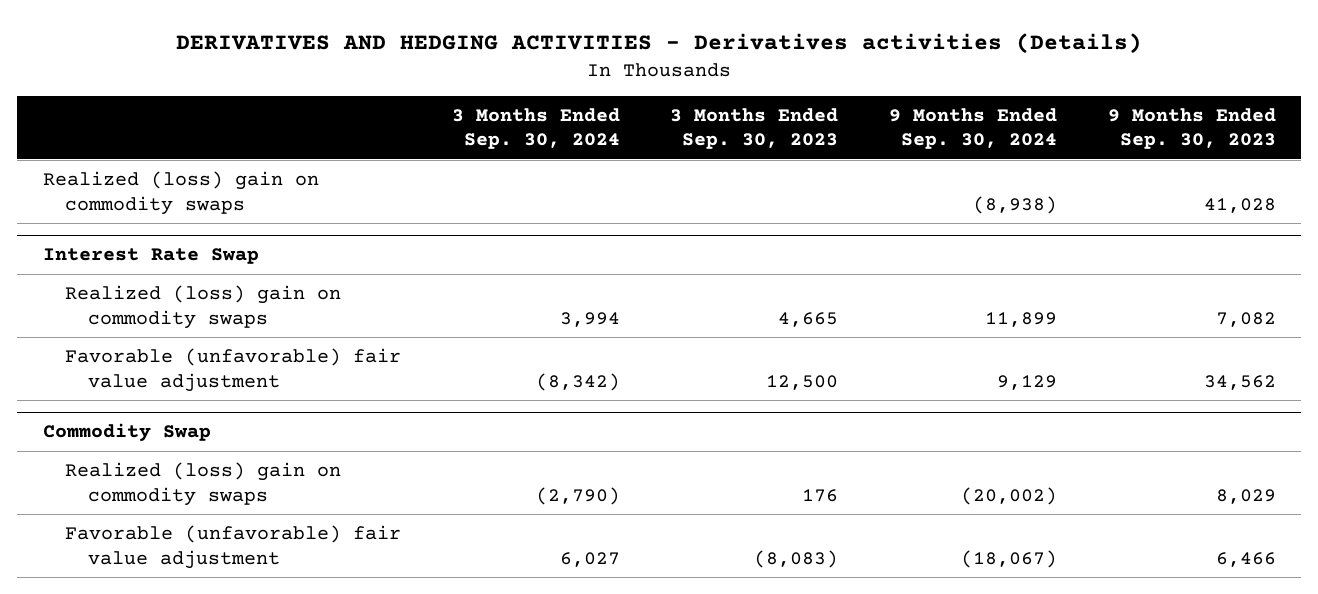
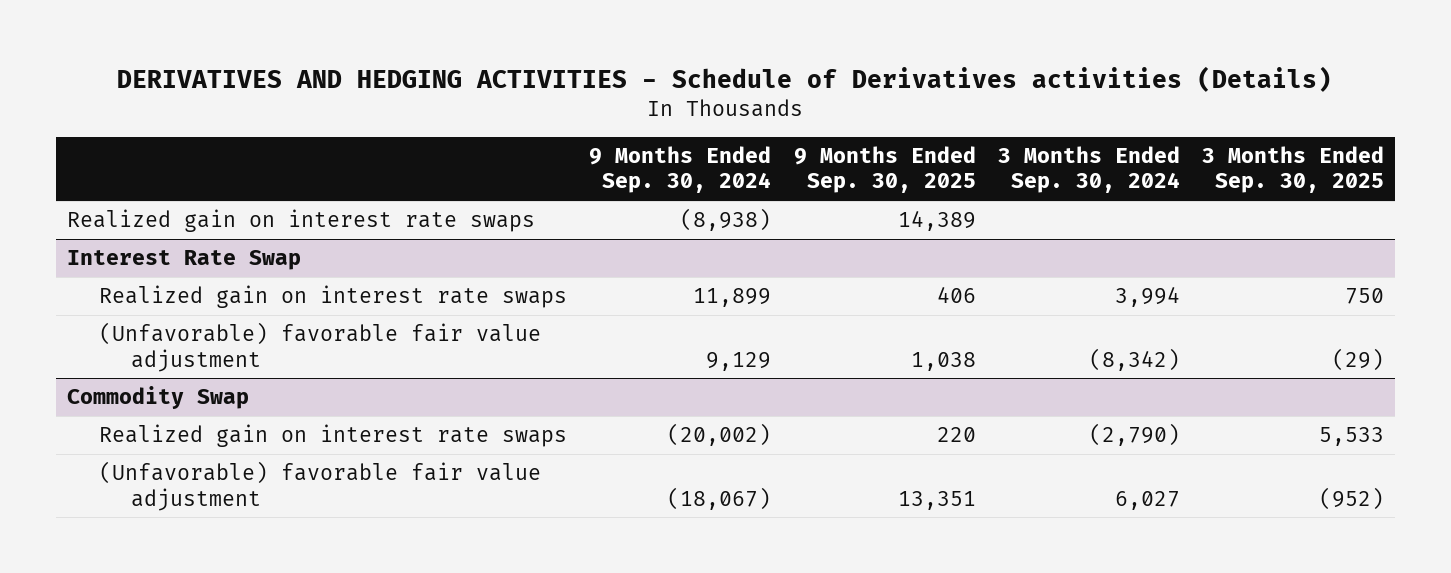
[176,32,1143,54] DERIVATIVES AND HEDGING ACTIVITIES - Derivatives activities (Details) -> [117,65,1333,92] DERIVATIVES AND HEDGING ACTIVITIES - Schedule of Derivatives activities (Details)
[670,107,839,150] 3 Months Ended Sep. 30, 2023 -> none
[1107,107,1276,150] 9 Months Ended Sep. 30, 2023 -> none
none -> [793,145,976,194] 9 Months Ended Sep. 30, 2025
none -> [1202,145,1385,194] 3 Months Ended Sep. 30, 2025
[42,170,319,215] Realized (loss) gain on commodity swaps -> [66,209,535,233] Realized gain on interest rate swaps
[65,284,342,329] Realized (loss) gain on commodity swaps -> [98,285,567,309] Realized gain on interest rate swaps
[65,347,402,392] Favorable (unfavorable) fair value adjustment -> [98,322,541,372] (Unfavorable) favorable fair value adjustment
[65,461,342,506] Realized (loss) gain on commodity swaps -> [98,424,567,448] Realized gain on interest rate swaps
[65,524,402,569] Favorable (unfavorable) fair value adjustment -> [98,461,541,511] (Unfavorable) favorable fair value adjustment

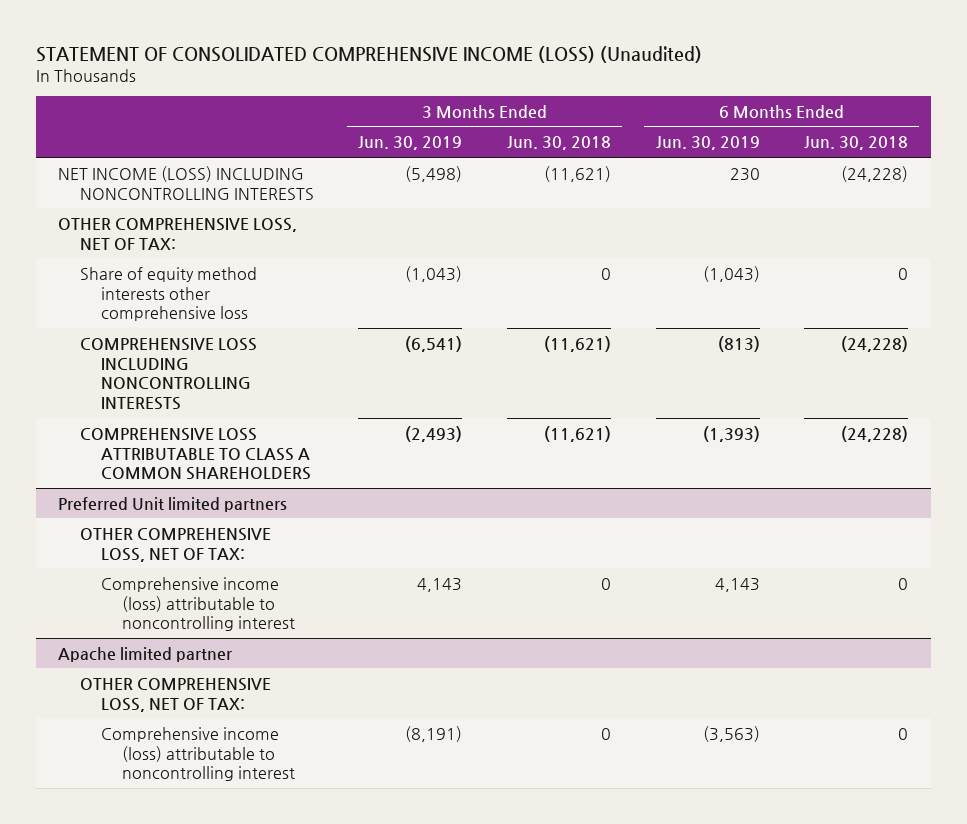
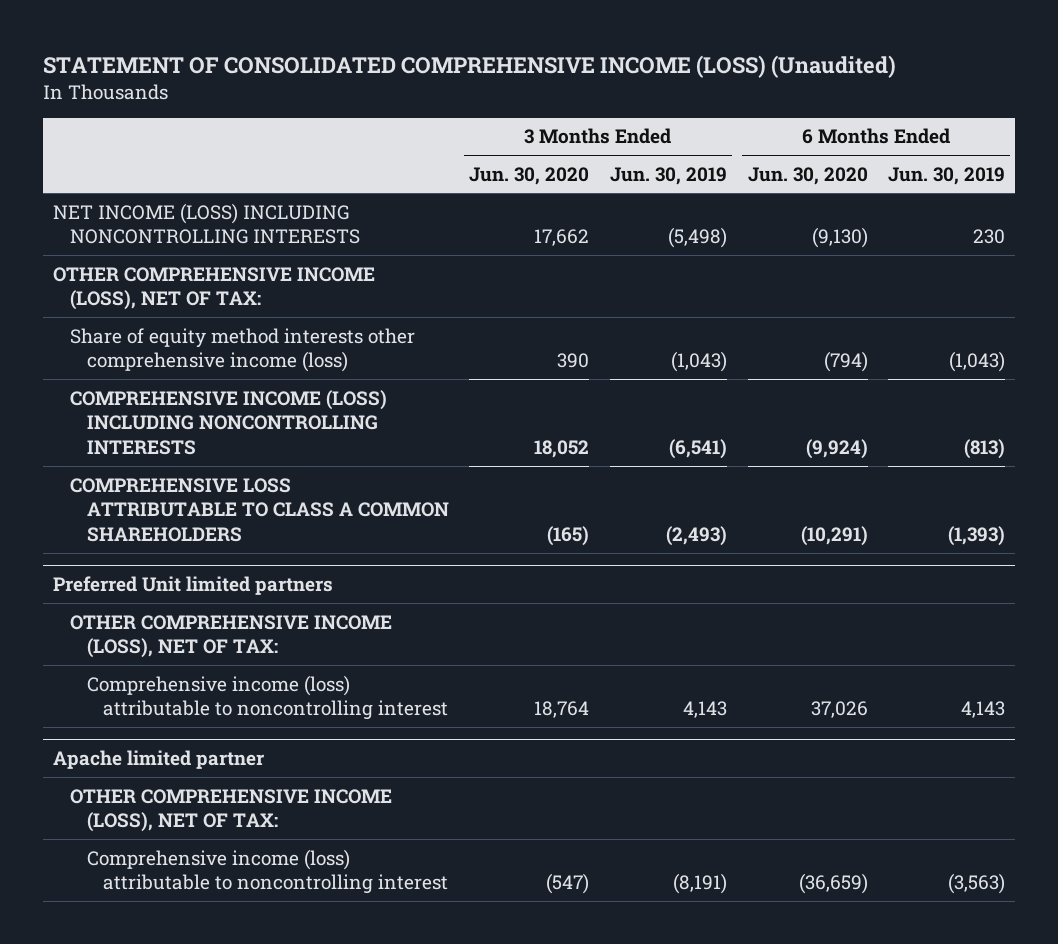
[506,136,611,151] Jun. 30, 2018 -> none
[804,136,909,151] Jun. 30, 2018 -> none
none -> [469,166,590,185] Jun. 30, 2020
none -> [747,166,868,185] Jun. 30, 2020
[58,217,298,250] OTHER COMPREHENSIVE LOSS, NET OF TAX: -> [53,266,376,311] OTHER COMPREHENSIVE INCOME (LOSS), NET OF TAX:
[79,266,257,322] Share of equity method interests other comprehensive loss -> [69,327,415,373] Share of equity method interests other comprehensive income (loss)
[79,337,257,411] COMPREHENSIVE LOSS INCLUDING NONCONTROLLING INTERESTS -> [69,389,387,455] COMPREHENSIVE INCOME (LOSS) INCLUDING NONCONTROLLING INTERESTS
[79,527,271,562] OTHER COMPREHENSIVE LOSS, NET OF TAX: -> [69,614,392,659] OTHER COMPREHENSIVE INCOME (LOSS), NET OF TAX:
[79,677,271,712] OTHER COMPREHENSIVE LOSS, NET OF TAX: -> [69,788,392,833] OTHER COMPREHENSIVE INCOME (LOSS), NET OF TAX:

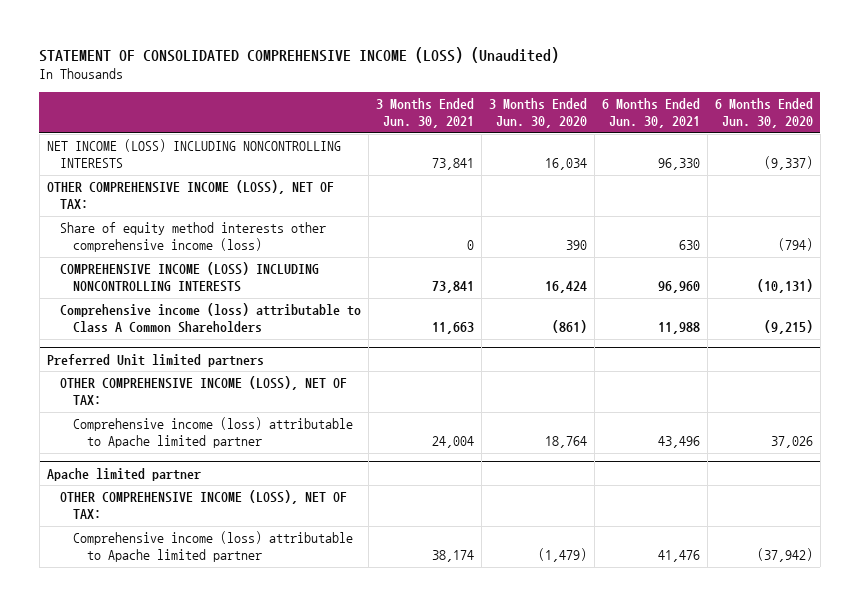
[609,166,727,185] Jun. 30, 2019 -> none
[888,166,1006,185] Jun. 30, 2019 -> none
none -> [376,97,475,129] 3 Months Ended Jun. 30, 2021
none -> [601,97,700,129] 6 Months Ended Jun. 30, 2021
[534,229,590,247] 17,662 -> [544,158,587,171] 16,034
[811,227,868,249] (9,130) -> [763,156,813,171] (9,337)
[534,439,590,458] 18,052 -> [544,281,587,294] 16,424
[805,438,868,459] (9,924) -> [756,279,813,294] (10,131)
[69,477,449,542] COMPREHENSIVE LOSS ATTRIBUTABLE TO CLASS A COMMON SHAREHOLDERS -> [60,303,362,334] Comprehensive income (loss) attributable to Class A Common Shareholders
[547,525,590,546] (165) -> [551,320,587,334] (861)
[800,525,868,546] (10,291) -> [763,320,813,335] (9,215)
[86,674,449,721] Comprehensive income (loss) attributable to noncontrolling interest -> [73,417,354,449] Comprehensive income (loss) attributable to Apache limited partner
[86,848,449,895] Comprehensive income (loss) attributable to noncontrolling interest -> [73,531,354,563] Comprehensive income (loss) attributable to Apache limited partner
[546,873,590,895] (547) -> [537,548,587,563] (1,479)
[798,873,868,895] (36,659) -> [756,548,813,563] (37,942)

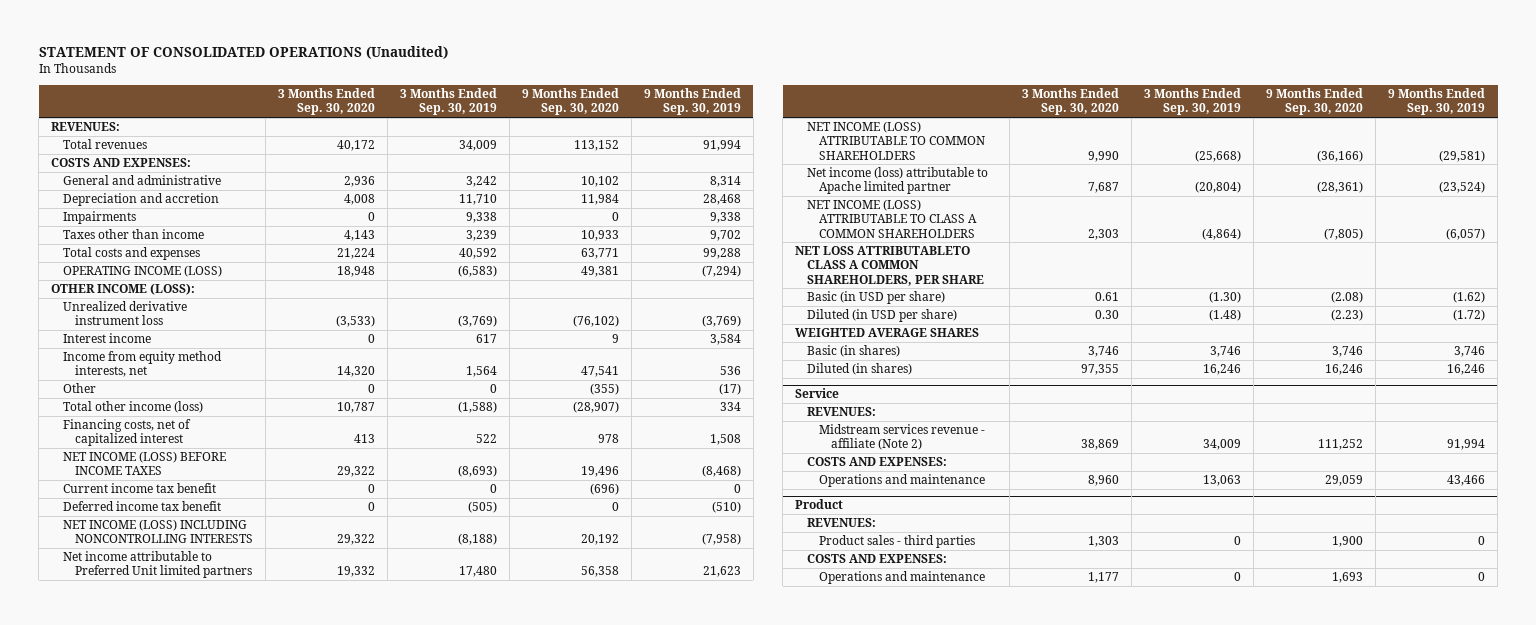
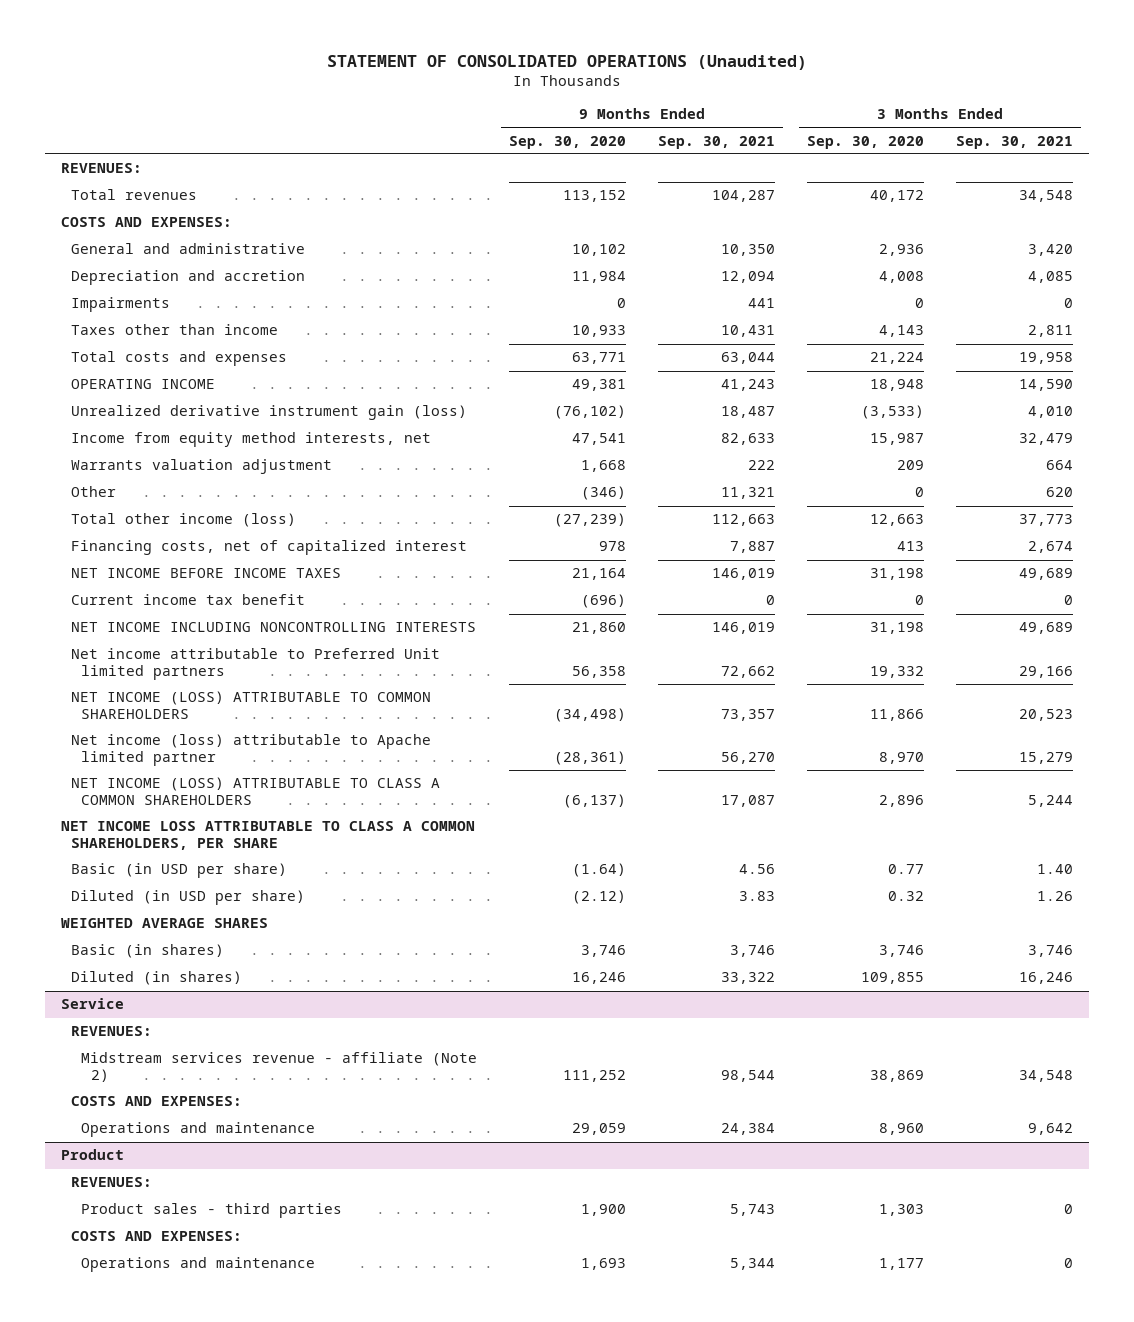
[400,88,498,116] 3 Months Ended Sep. 30, 2019 -> none
[643,88,741,116] 9 Months Ended Sep. 30, 2019 -> none
none -> [658,135,776,149] Sep. 30, 2021
none -> [956,135,1074,149] Sep. 30, 2021
[51,283,196,296] OTHER INCOME (LOSS): -> none
[63,333,152,344] Interest income -> none
[63,265,223,278] OPERATING INCOME (LOSS) -> [70,379,215,390] OPERATING INCOME
[63,301,188,326] Unrealized derivative instrument loss -> [70,405,467,421] Unrealized derivative instrument gain (loss)
[337,366,376,378] 14,320 -> [870,433,925,446] 15,987
none -> [70,459,332,475] Warrants valuation adjustment
[589,383,619,396] (355) -> [580,486,626,501] (346)
[337,402,376,414] 10,787 -> [870,514,925,527] 12,663
[572,401,619,414] (28,907) -> [553,513,626,528] (27,239)
[63,451,227,476] NET INCOME (LOSS) BEFORE INCOME TAXES -> [70,568,341,579] NET INCOME BEFORE INCOME TAXES
[337,466,376,478] 29,322 -> [870,568,925,581] 31,198
[580,466,619,478] 19,496 -> [571,568,626,581] 21,164
[63,501,222,512] Deferred income tax benefit -> none
[63,519,254,544] NET INCOME (LOSS) INCLUDING NONCONTROLLING INTERESTS -> [70,622,476,633] NET INCOME INCLUDING NONCONTROLLING INTERESTS
[337,534,376,546] 29,322 -> [870,622,925,635] 31,198
[580,534,619,546] 20,192 -> [571,622,626,635] 21,860
[1088,150,1120,162] 9,990 -> [870,708,925,721] 11,866
[1317,149,1364,162] (36,166) -> [553,707,626,722] (34,498)
[1088,182,1120,194] 7,687 -> [879,751,925,764] 8,970
[1088,228,1120,240] 2,303 -> [879,794,925,807] 2,896
[1324,227,1364,240] (7,805) -> [562,793,626,808] (6,137)
[795,246,985,286] NET LOSS ATTRIBUTABLETO CLASS A COMMON SHAREHOLDERS, PER SHARE -> [60,821,475,850] NET INCOME LOSS ATTRIBUTABLE TO CLASS A COMMON SHAREHOLDERS, PER SHARE
[1095,292,1120,302] 0.61 -> [888,864,925,875] 0.77
[1331,291,1364,304] (2.08) -> [571,863,626,878] (1.64)
[1095,310,1120,320] 0.30 -> [888,891,925,902] 0.32
[1331,309,1364,322] (2.23) -> [571,890,626,905] (2.12)
[1081,364,1120,376] 97,355 -> [861,972,925,985] 109,855

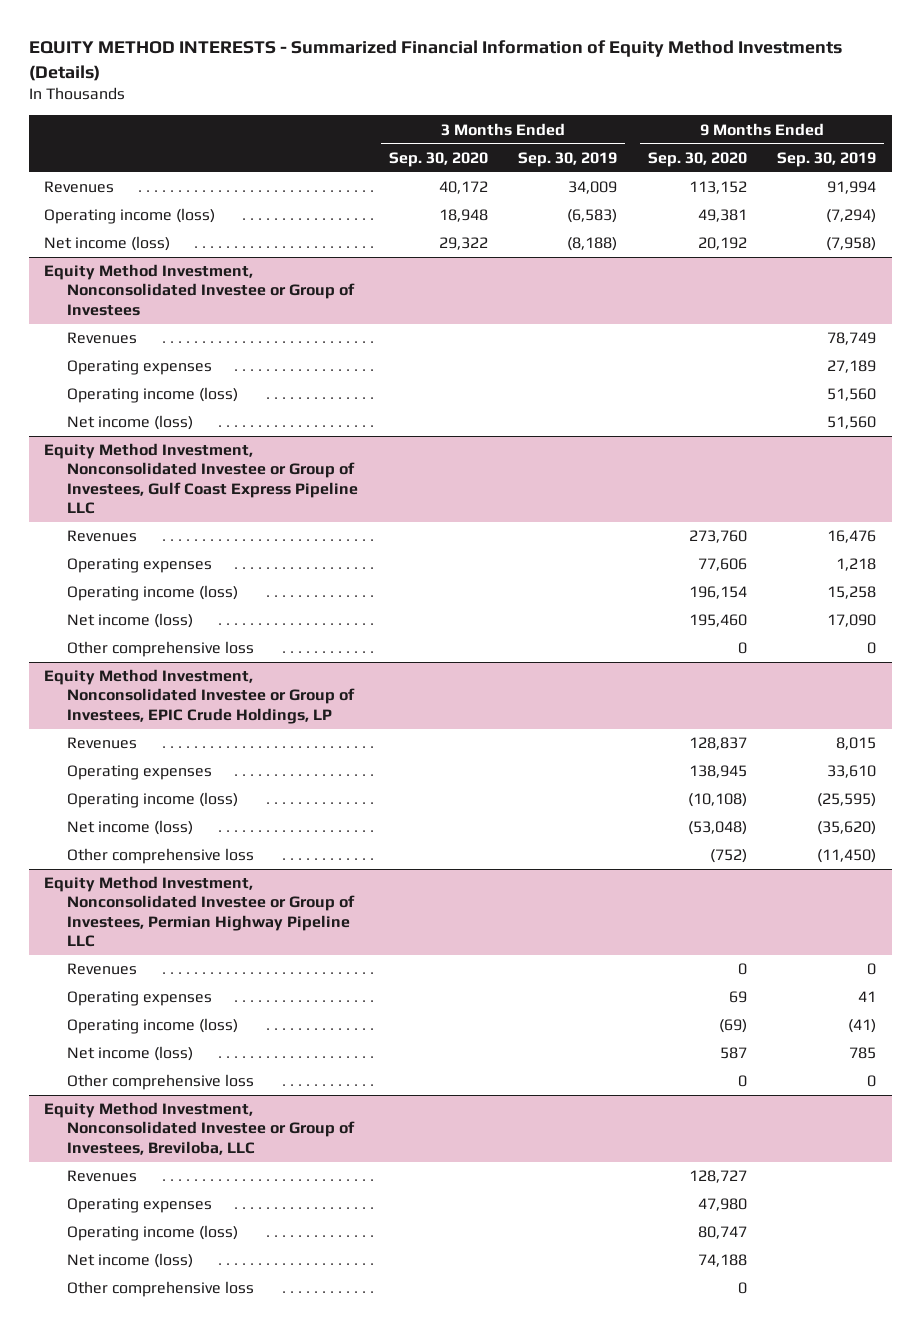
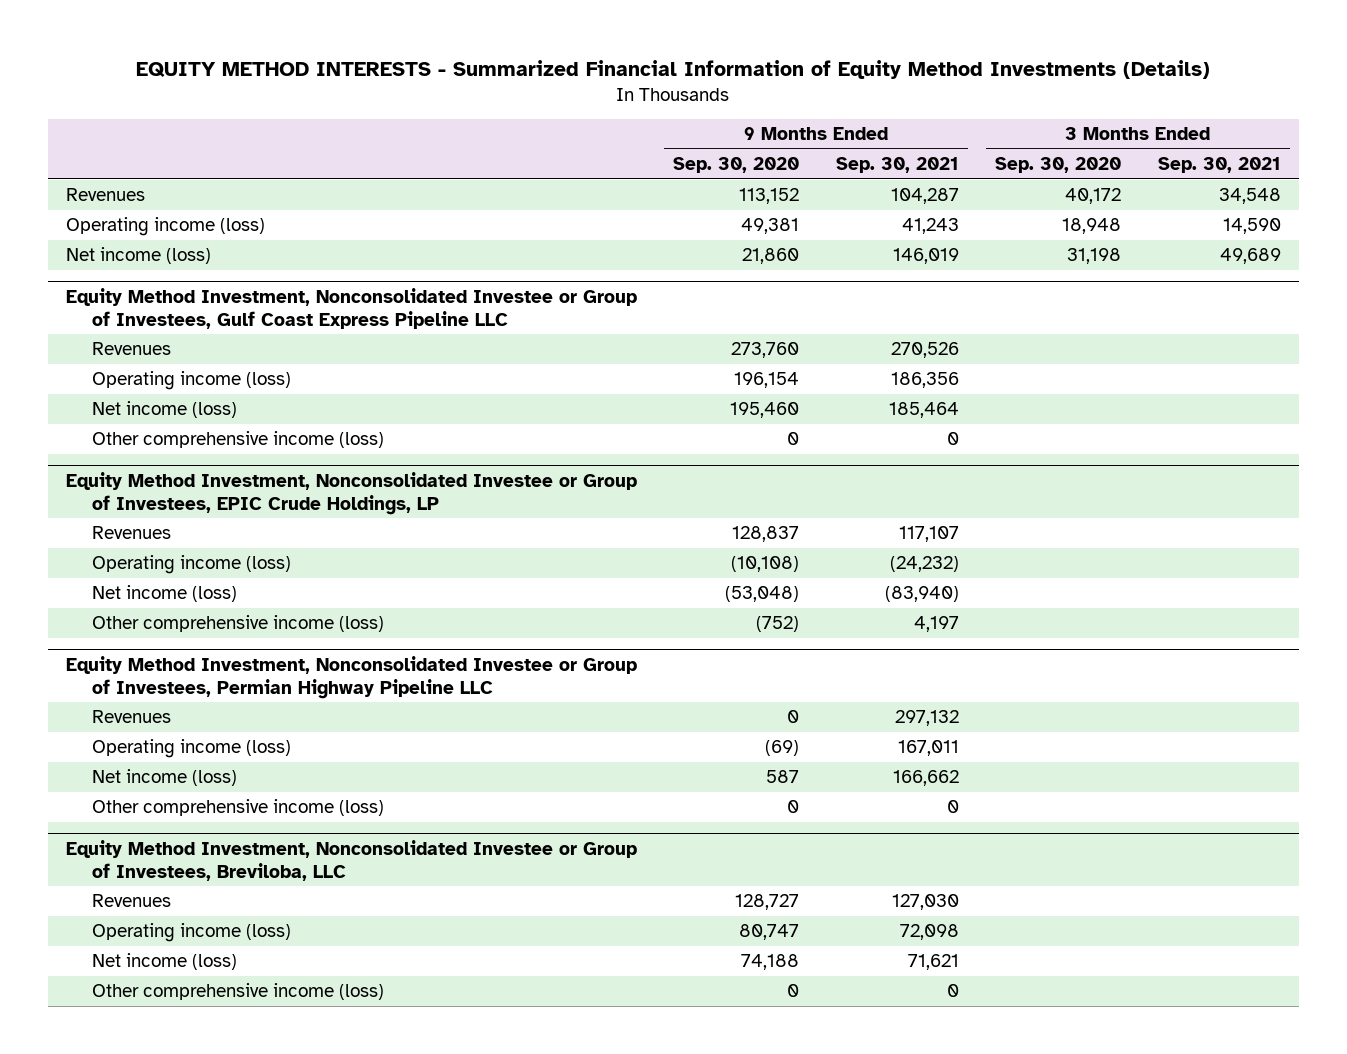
[518,151,618,167] Sep. 30, 2019 -> none
[777,151,877,167] Sep. 30, 2019 -> none
none -> [835,156,959,173] Sep. 30, 2021
none -> [1157,156,1281,173] Sep. 30, 2021
[43,264,356,316] Equity Method Investment, Nonconsolidated Investee or Group of Investees -> none
[67,332,138,345] Revenues -> none
[67,360,213,376] Operating expenses -> none
[67,387,239,404] Operating income (loss) -> none
[67,415,194,431] Net income (loss) -> none
[438,237,488,251] 29,322 -> [1067,248,1122,265] 31,198
[697,237,747,251] 20,192 -> [742,248,800,265] 21,860
[67,558,213,574] Operating expenses -> none
[67,641,255,658] Other comprehensive loss -> [92,431,385,449] Other comprehensive income (loss)
[67,765,213,781] Operating expenses -> none
[67,848,255,865] Other comprehensive loss -> [92,615,385,633] Other comprehensive income (loss)
[67,991,213,1007] Operating expenses -> none
[67,1074,255,1091] Other comprehensive loss -> [92,799,385,817] Other comprehensive income (loss)
[67,1198,213,1214] Operating expenses -> none
[67,1281,255,1298] Other comprehensive loss -> [92,983,385,1001] Other comprehensive income (loss)

